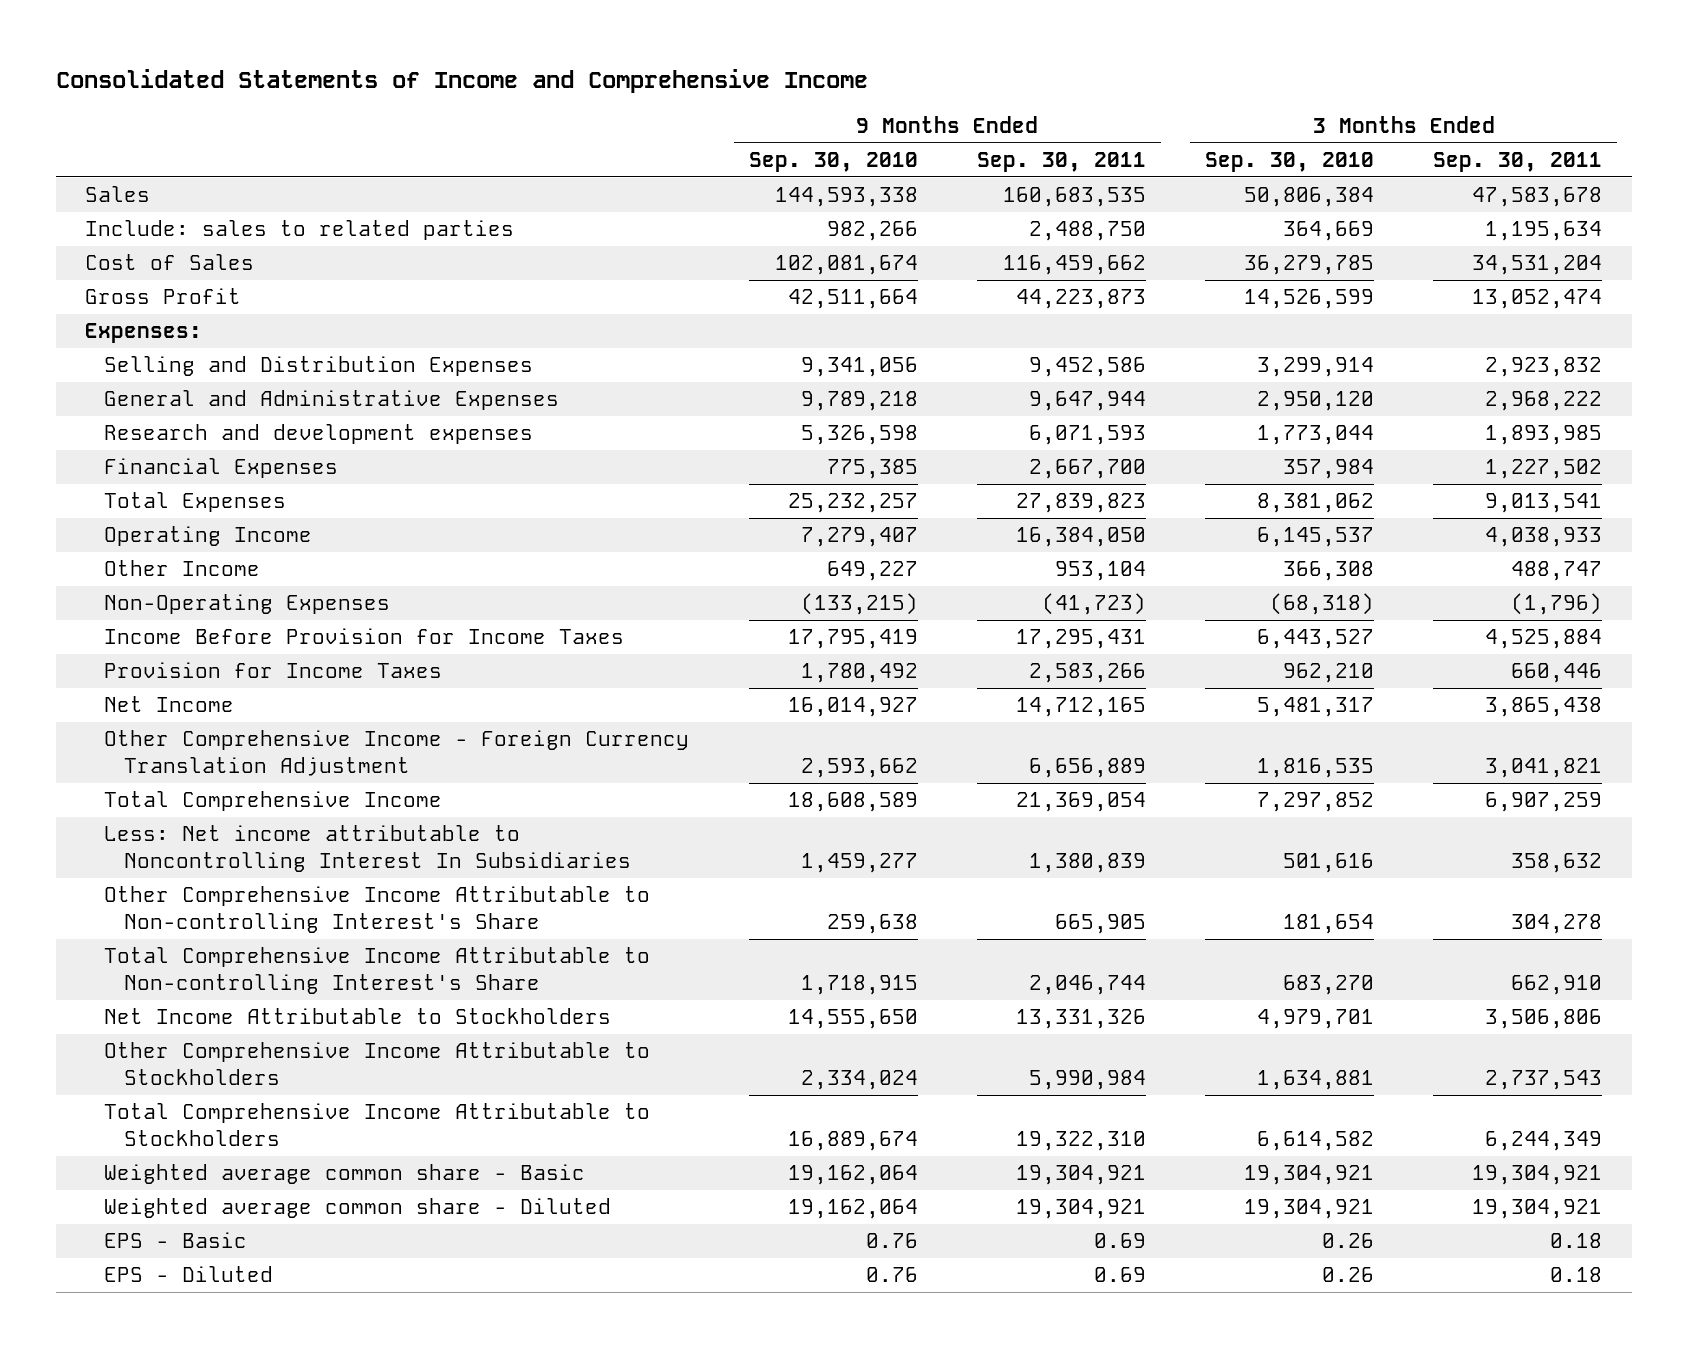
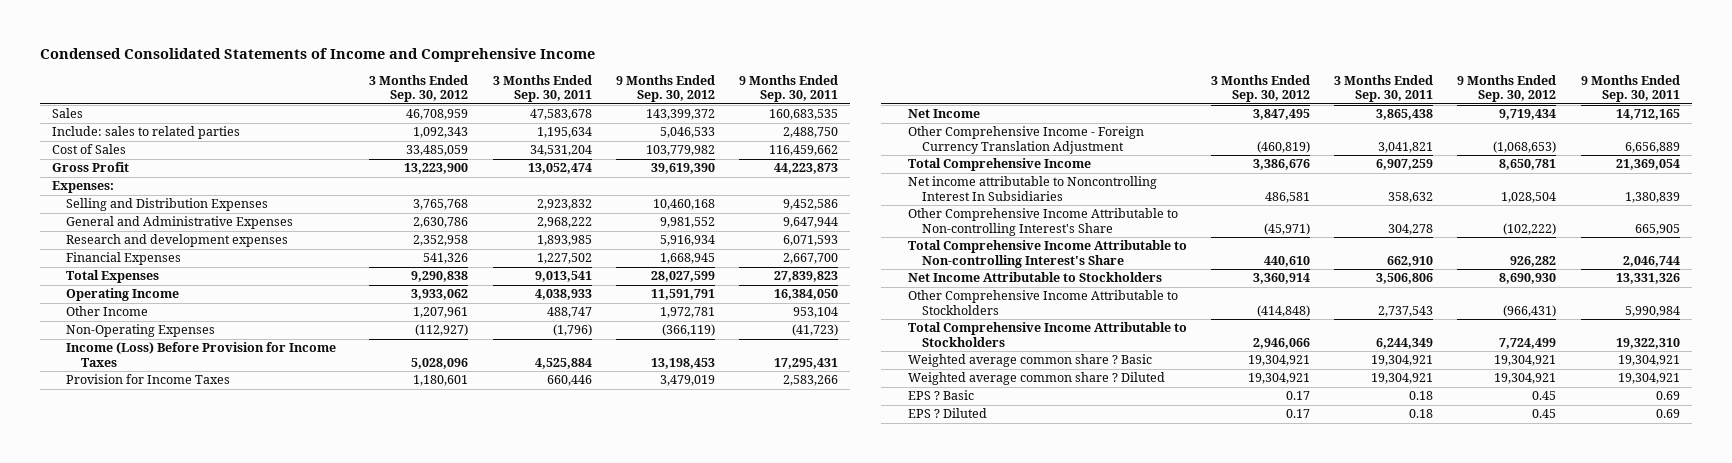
[55,68,868,93] Consolidated Statements of Income and Comprehensive Income -> [39,48,595,63] Condensed Consolidated Statements of Income and Comprehensive Income
[748,152,918,173] Sep. 30, 2010 -> none
[1204,152,1374,173] Sep. 30, 2010 -> none
none -> [369,74,469,103] 3 Months Ended Sep. 30, 2012
none -> [615,74,715,103] 9 Months Ended Sep. 30, 2012
[104,628,625,645] Income Before Provision for Income Taxes -> [66,342,337,367] Income (Loss) Before Provision for Income Taxes
[104,825,631,872] Less: Net income attributable to Noncontrolling Interest In Subsidiaries -> [907,176,1157,201] Net income attributable to Noncontrolling Interest In Subsidiaries
[104,1164,586,1185] Weighted average common share - Basic -> [907,354,1152,368] Weighted average common share ? Basic
[104,1198,612,1219] Weighted average common share - Diluted -> [907,372,1165,386] Weighted average common share ? Diluted
[104,1232,248,1249] EPS - Basic -> [907,390,974,401] EPS ? Basic
[104,1266,274,1283] EPS - Diluted -> [907,408,987,419] EPS ? Diluted

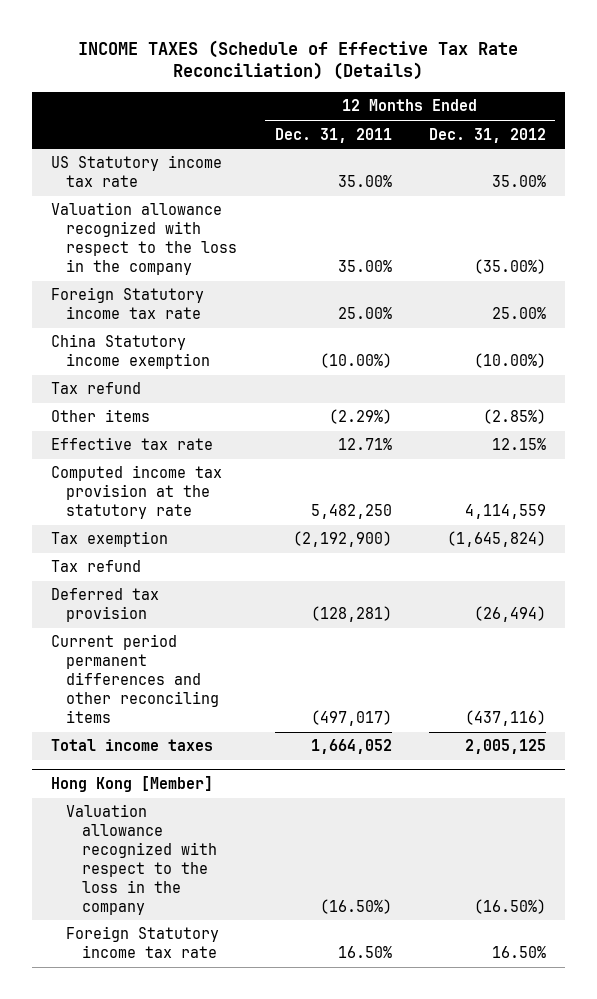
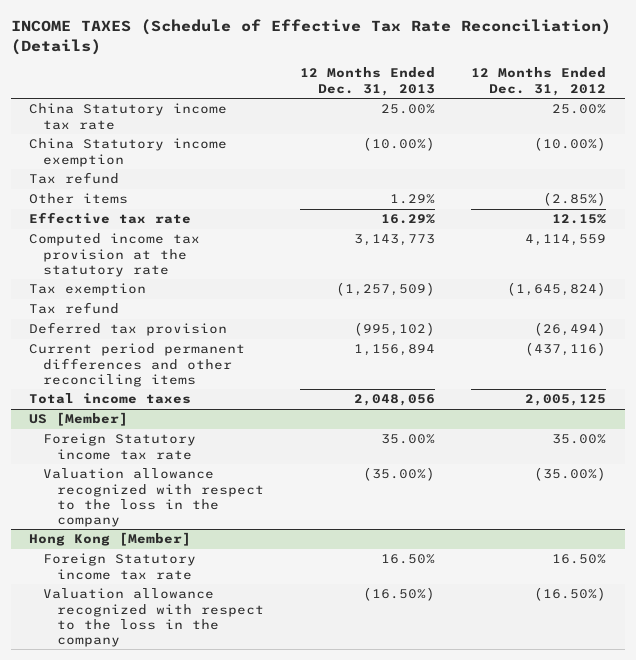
[274,127,392,143] Dec. 31, 2011 -> none
none -> [300,67,436,96] 12 Months Ended Dec. 31, 2013
[50,202,238,275] Valuation allowance recognized with respect to the loss in the company -> none
[50,287,204,320] Foreign Statutory income tax rate -> none
[50,155,222,188] US Statutory income tax rate -> [29,103,228,130] China Statutory income tax rate
[491,175,546,188] 35.00% -> [552,104,607,115] 25.00%
none -> [29,412,129,427] US [Member]
none -> [43,433,197,460] Foreign Statutory income tax rate
none -> [43,468,265,528] Valuation allowance recognized with respect to the loss in the company
[66,804,217,915] Valuation allowance recognized with respect to the loss in the company -> [43,588,265,648] Valuation allowance recognized with respect to the loss in the company

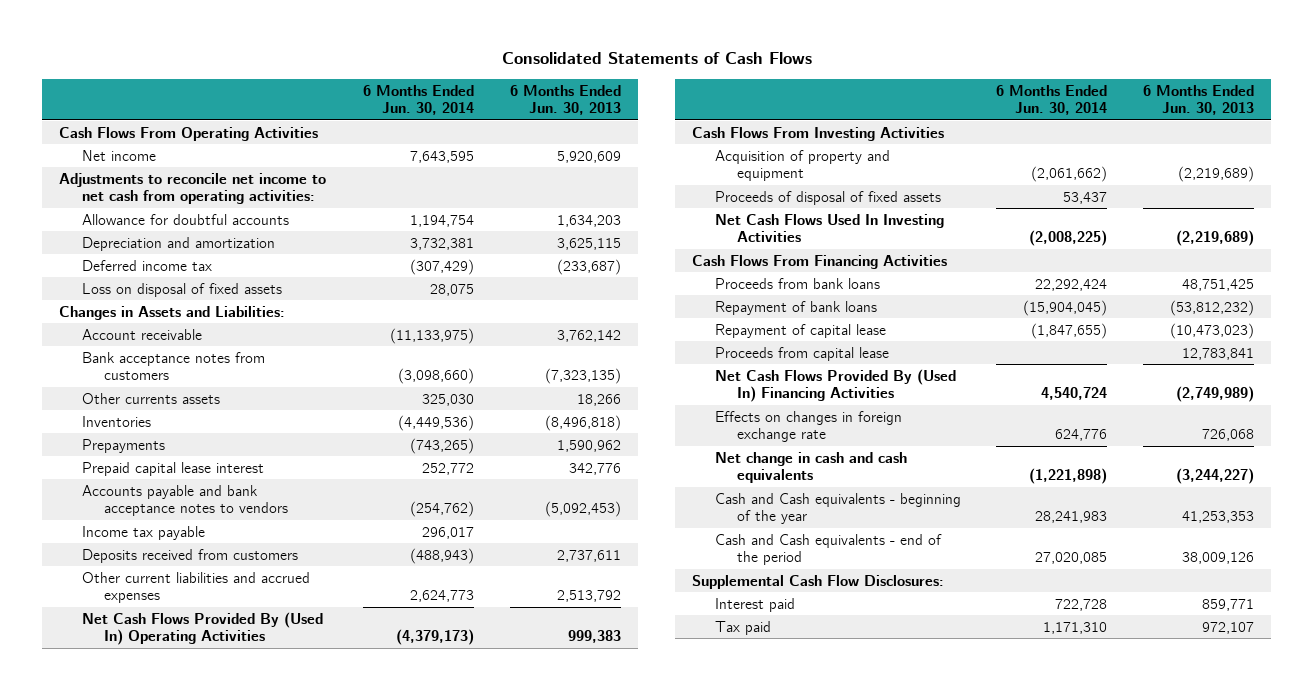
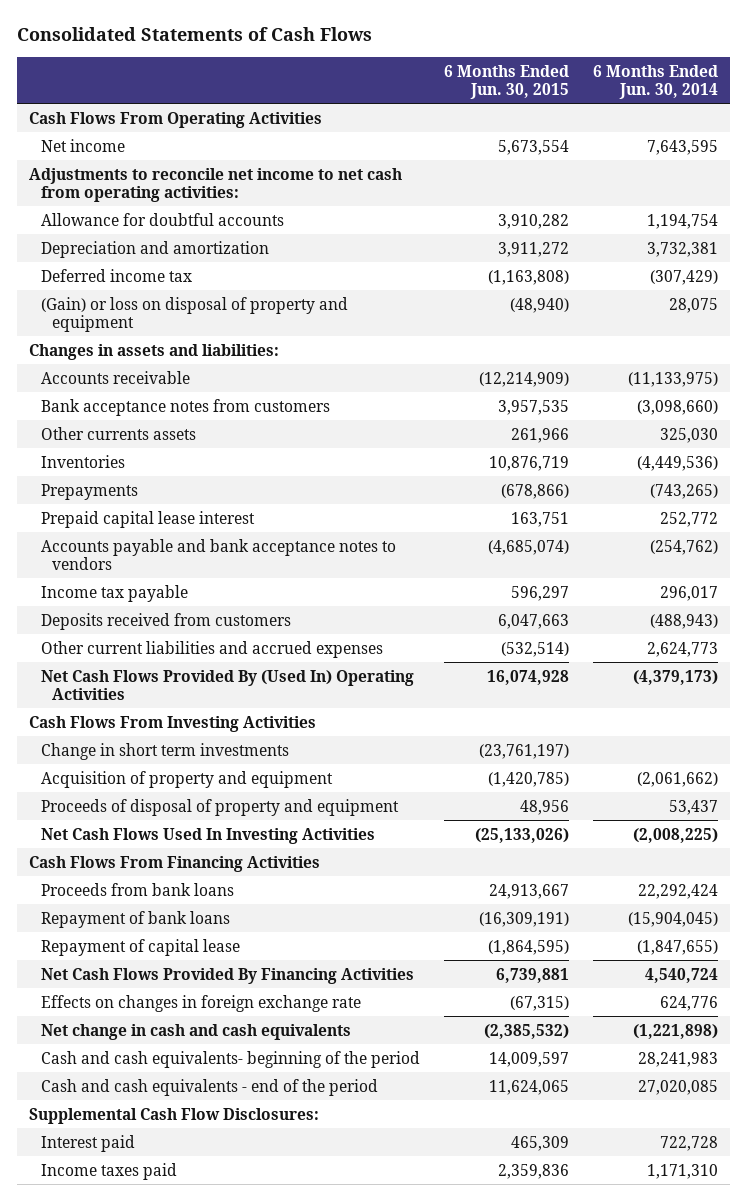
[509,84,621,116] 6 Months Ended Jun. 30, 2013 -> none
none -> [443,64,569,99] 6 Months Ended Jun. 30, 2015
[81,282,282,297] Loss on disposal of fixed assets -> [40,296,348,332] (Gain) or loss on disposal of property and equipment
[59,305,286,320] Changes in Assets and Liabilities: -> [28,343,279,360] Changes in assets and liabilities:
[81,328,202,340] Account receivable -> [40,370,190,384] Accounts receivable
none -> [40,742,289,760] Change in short term investments
[714,190,941,205] Proceeds of disposal of fixed assets -> [40,798,399,816] Proceeds of disposal of property and equipment
[714,346,889,361] Proceeds from capital lease -> none
[714,368,956,403] Net Cash Flows Provided By (Used In) Financing Activities -> [40,967,414,984] Net Cash Flows Provided By Financing Activities
[714,492,961,525] Cash and Cash equivalents - beginning of the year -> [40,1050,420,1068] Cash and cash equivalents- beginning of the period
[714,533,942,566] Cash and Cash equivalents - end of the period -> [40,1078,378,1096] Cash and cash equivalents - end of the period
[714,620,771,635] Tax paid -> [40,1162,177,1180] Income taxes paid

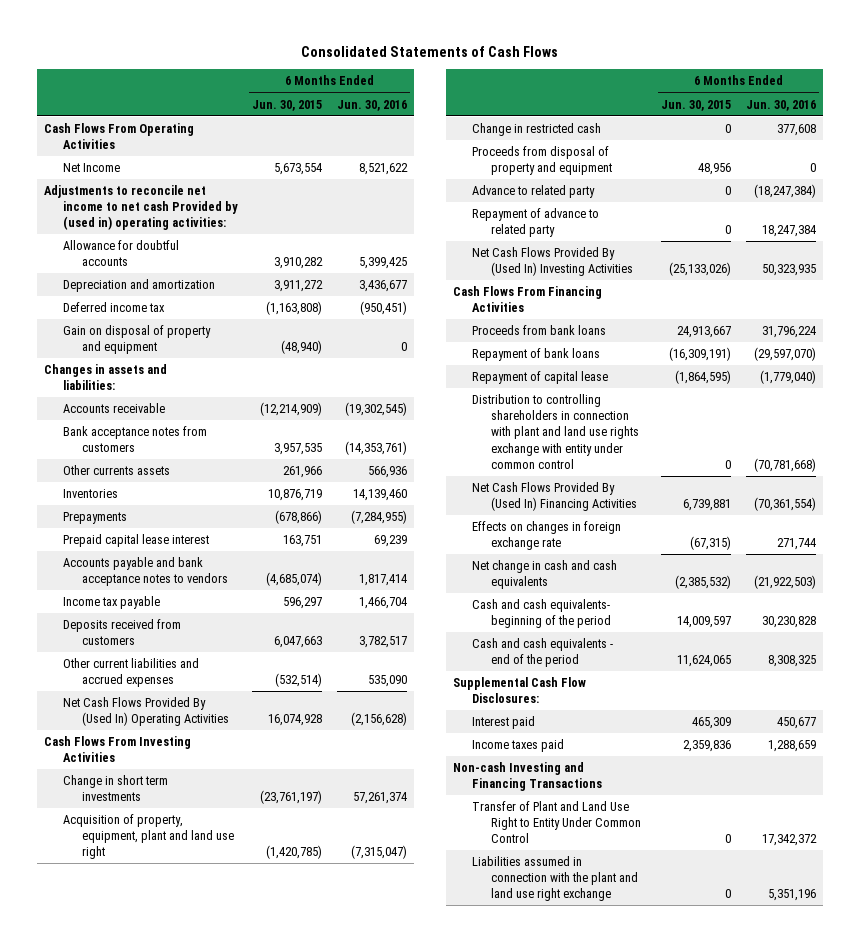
[592,64,718,99] 6 Months Ended Jun. 30, 2014 -> none
none -> [336,99,407,111] Jun. 30, 2016
[40,138,125,152] Net income -> [63,163,121,173] Net Income
[28,167,402,202] Adjustments to reconcile net income to net cash from operating activities: -> [44,185,239,231] Adjustments to reconcile net income to net cash Provided by (used in) operating activities:
[40,296,348,332] (Gain) or loss on disposal of property and equipment -> [63,325,212,355] Gain on disposal of property and equipment
[40,770,333,788] Acquisition of property and equipment -> [63,814,235,860] Acquisition of property, equipment, plant and land use right
none -> [471,123,601,137] Change in restricted cash
[40,798,399,816] Proceeds of disposal of property and equipment -> [471,146,612,176] Proceeds from disposal of property and equipment
none -> [471,185,595,199] Advance to related party
none -> [471,208,599,238] Repayment of advance to related party
[40,827,375,844] Net Cash Flows Used In Investing Activities -> [471,247,633,277] Net Cash Flows Provided By (Used In) Investing Activities
none -> [471,394,639,469] Distribution to controlling shareholders in connection with plant and land use rights exchange with entity under common control
[40,967,414,984] Net Cash Flows Provided By Financing Activities -> [471,482,637,512] Net Cash Flows Provided By (Used In) Financing Activities
none -> [452,762,602,792] Non-cash Investing and Financing Transactions
none -> [471,801,641,844] Transfer of Plant and Land Use Right to Entity Under Common Control
none -> [471,856,638,902] Liabilities assumed in connection with the plant and land use right exchange

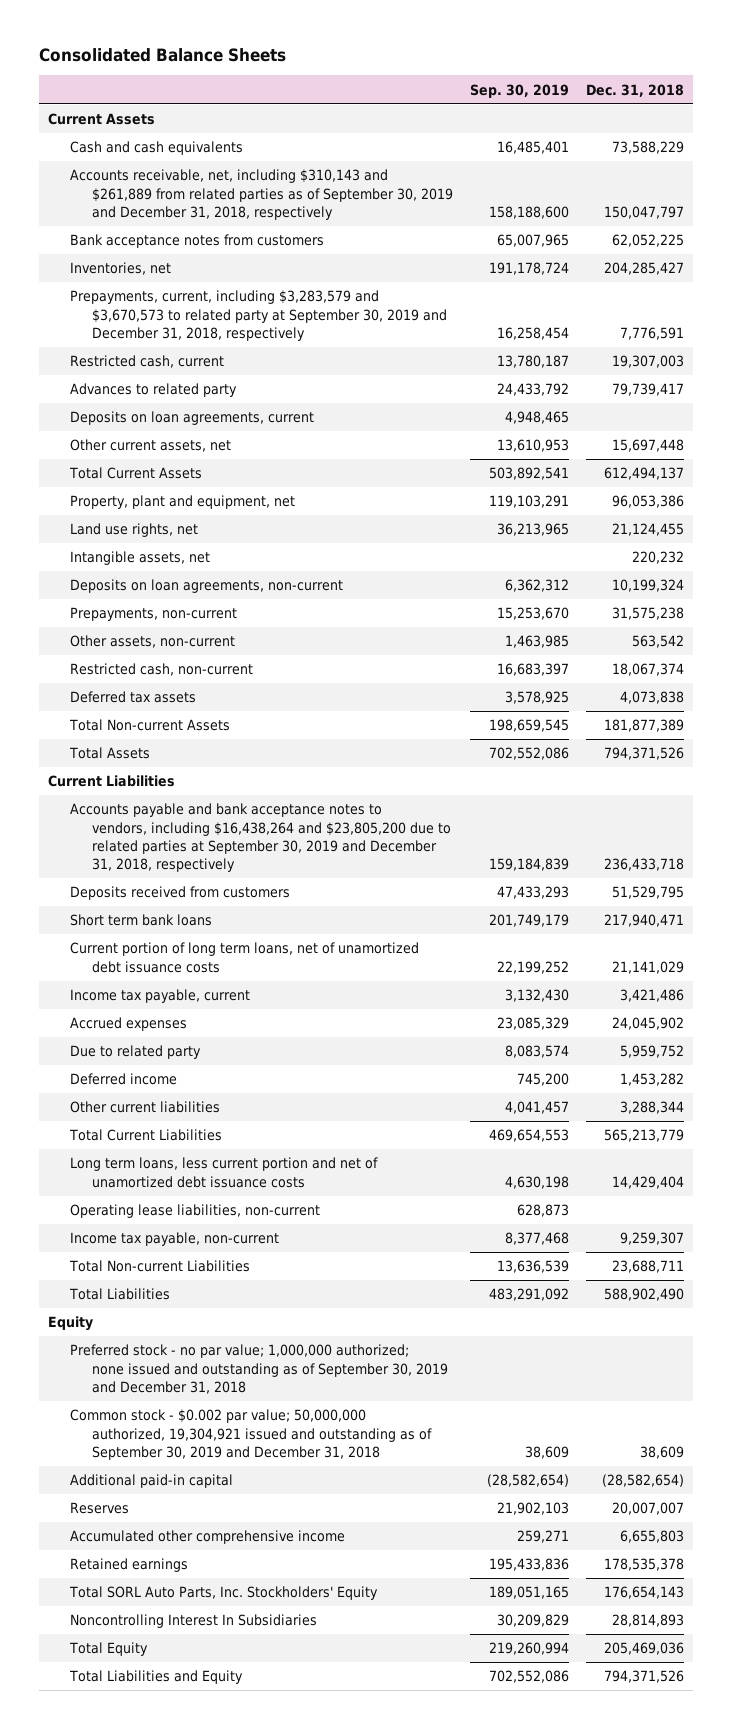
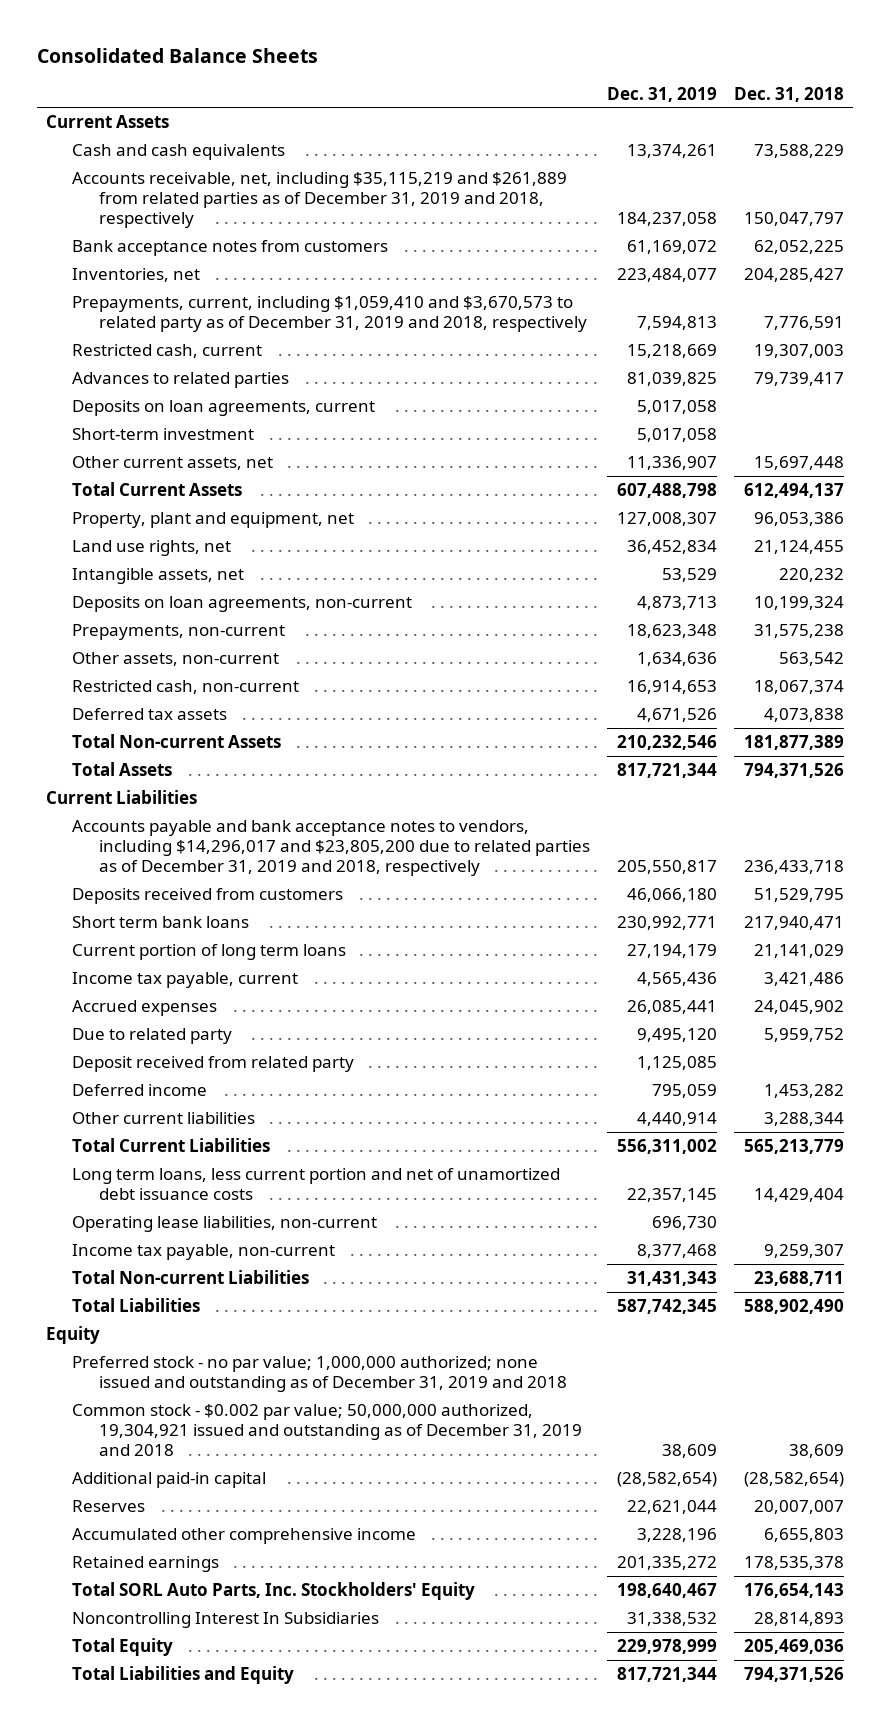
[469,83,569,98] Sep. 30, 2019 -> none
none -> [607,86,718,102] Dec. 31, 2019
[69,169,453,220] Accounts receivable, net, including $310,143 and $261,889 from related parties as of September 30, 2019 and December 31, 2018, respectively -> [72,171,568,228] Accounts receivable, net, including $35,115,219 and $261,889 from related parties as of December 31, 2019 and 2018, respectively
[69,290,447,341] Prepayments, current, including $3,283,579 and $3,670,573 to related party at September 30, 2019 and December 31, 2018, respectively -> [72,295,587,332] Prepayments, current, including $1,059,410 and $3,670,573 to related party as of December 31, 2019 and 2018, respectively
[69,383,237,398] Advances to related party -> [72,371,290,388] Advances to related parties
none -> [72,427,255,440] Short-term investment
[69,803,451,872] Accounts payable and bank acceptance notes to vendors, including $16,438,264 and $23,805,200 due to related parties at September 30, 2019 and December 31, 2018, respectively -> [72,819,590,876] Accounts payable and bank acceptance notes to vendors, including $14,296,017 and $23,805,200 due to related parties as of December 31, 2019 and 2018, respectively
[69,942,419,973] Current portion of long term loans, net of unamortized debt issuance costs -> [72,943,347,960] Current portion of long term loans
none -> [72,1055,355,1072] Deposit received from related party
[69,1344,448,1394] Preferred stock - no par value; 1,000,000 authorized; none issued and outstanding as of September 30, 2019 and December 31, 2018 -> [72,1355,567,1392] Preferred stock - no par value; 1,000,000 authorized; none issued and outstanding as of December 31, 2019 and 2018
[69,1409,432,1460] Common stock - $0.002 par value; 50,000,000 authorized, 19,304,921 issued and outstanding as of September 30, 2019 and December 31, 2018 -> [72,1403,582,1456] Common stock - $0.002 par value; 50,000,000 authorized, 19,304,921 issued and outstanding as of December 31, 2019 and 2018

